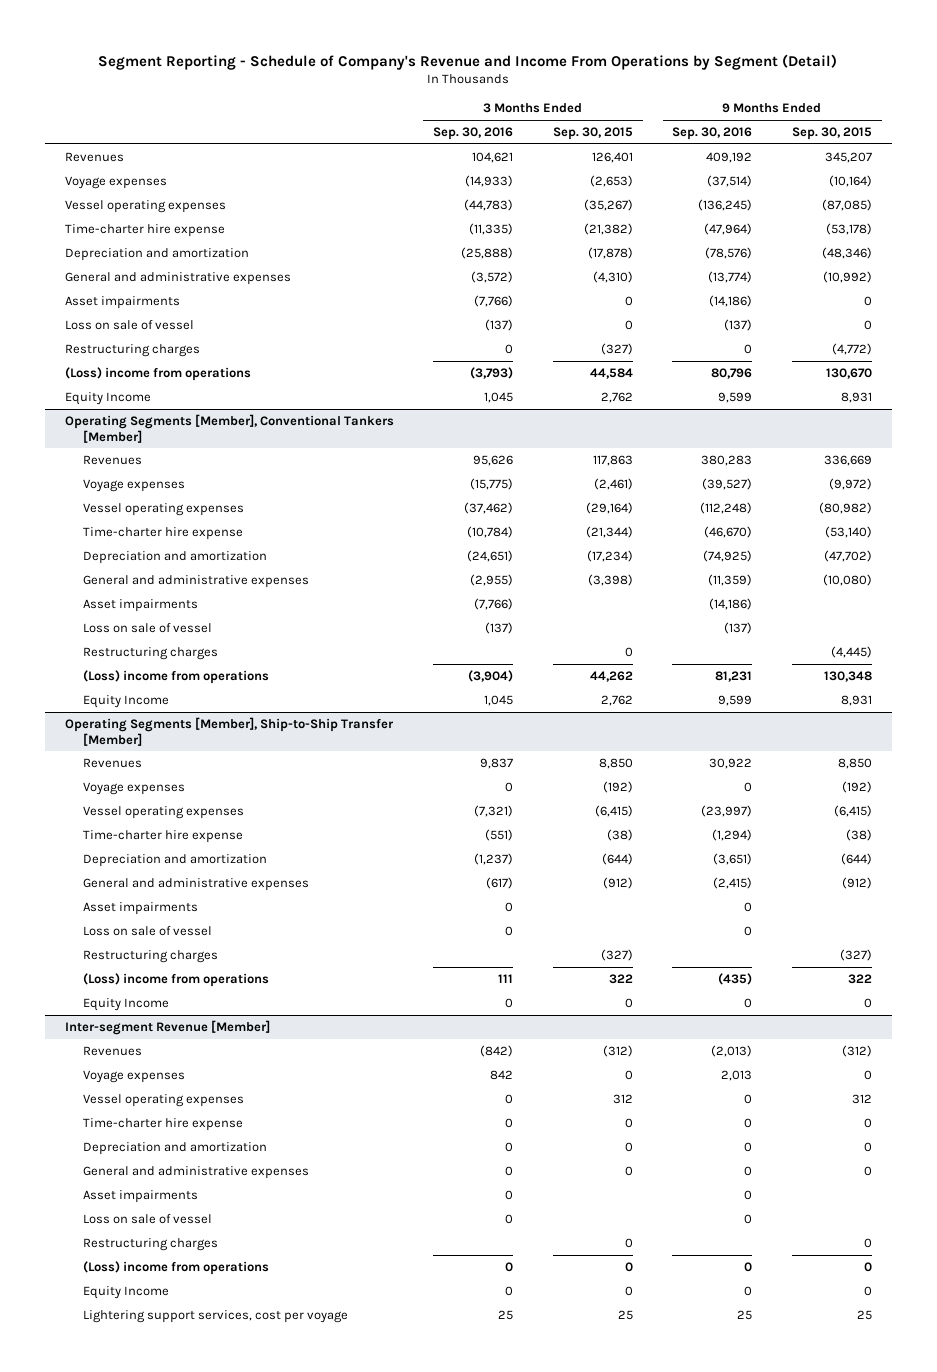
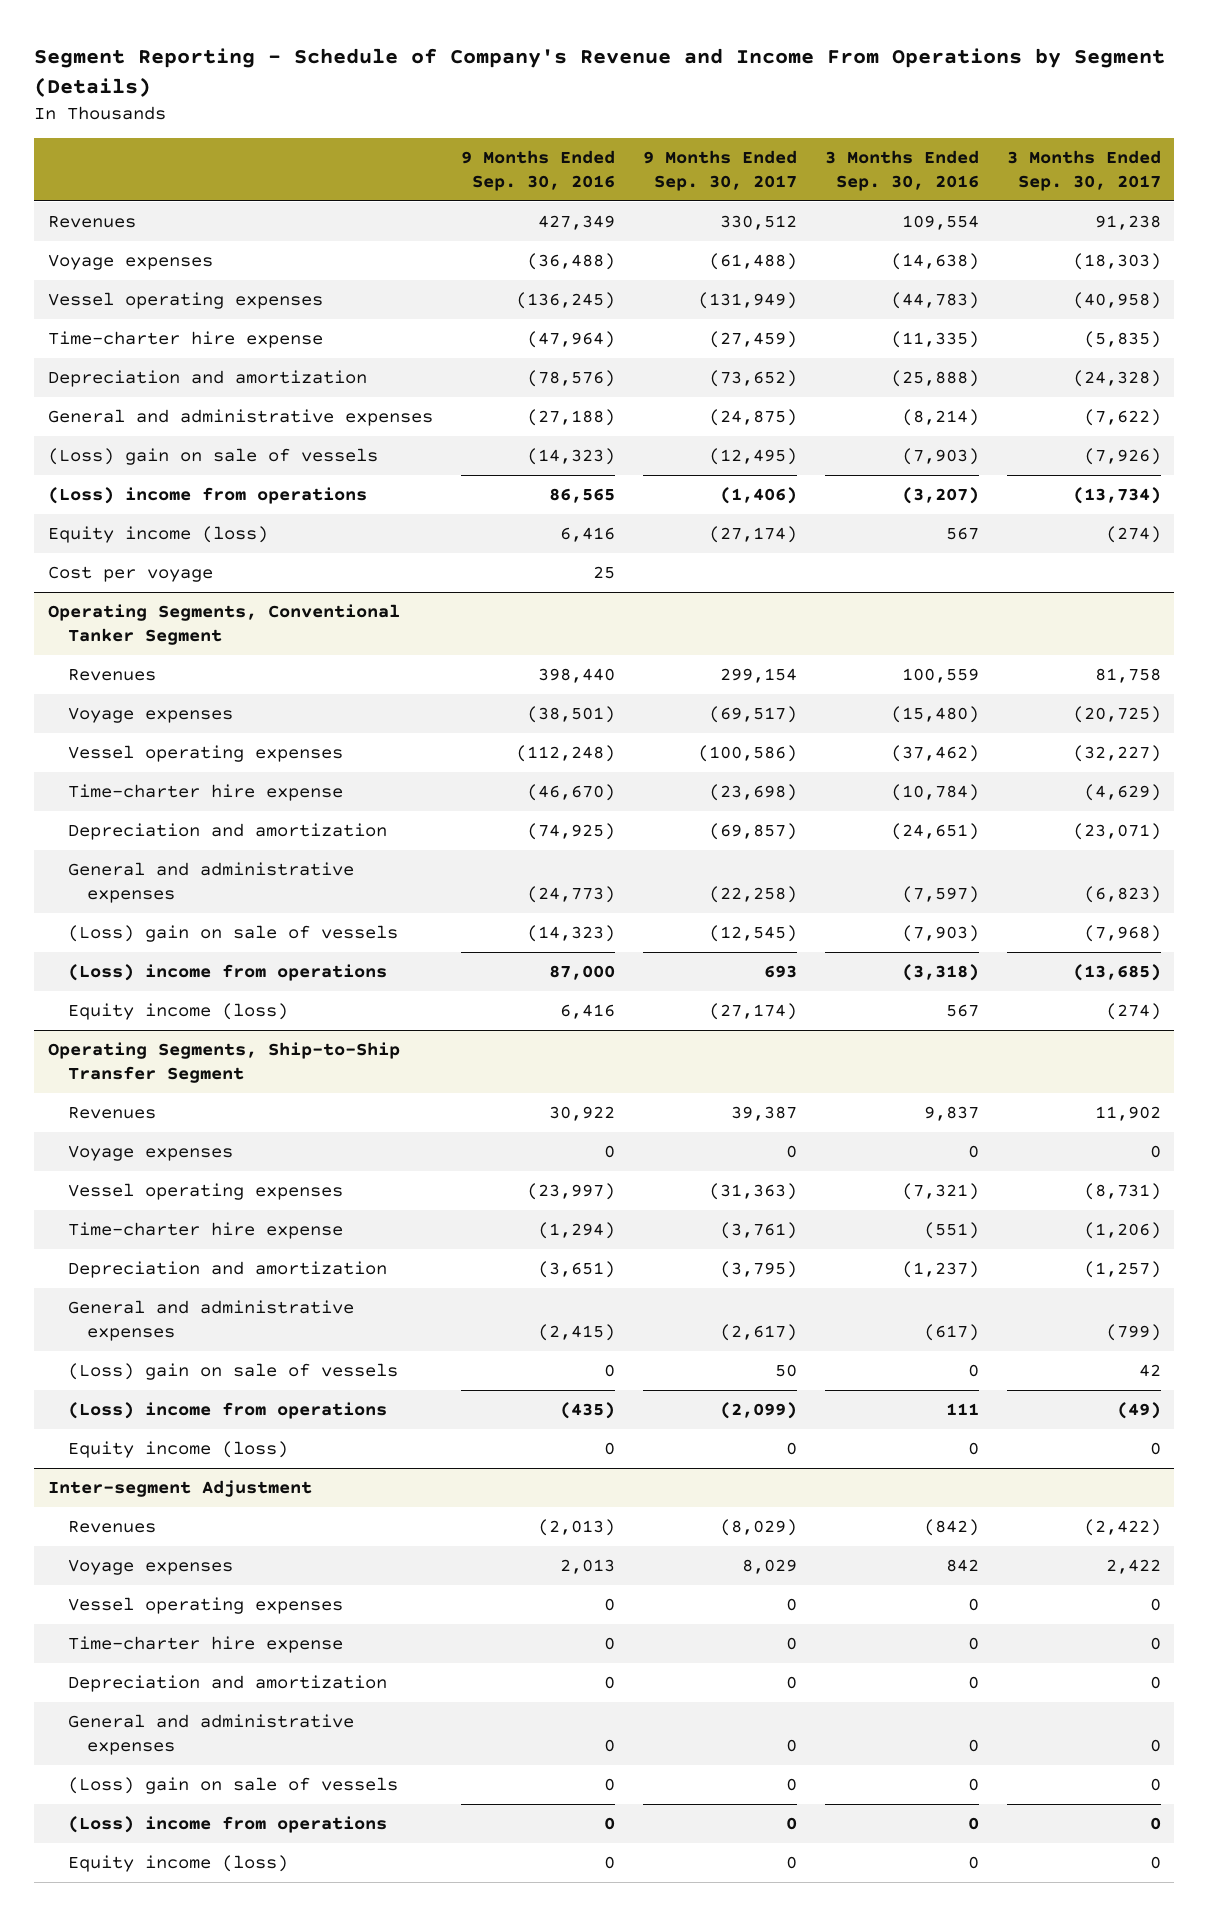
[98,53,838,70] Segment Reporting - Schedule of Company's Revenue and Income From Operations by Segment (Detail) -> [33,48,1165,97] Segment Reporting - Schedule of Company's Revenue and Income From Operations by Segment (Details)
[552,127,633,141] Sep. 30, 2015 -> none
[791,127,872,141] Sep. 30, 2015 -> none
none -> [642,149,797,191] 9 Months Ended Sep. 30, 2017
none -> [1006,149,1161,191] 3 Months Ended Sep. 30, 2017
[472,151,514,163] 104,621 -> [901,215,979,231] 109,554
[706,151,753,163] 409,192 -> [537,215,615,231] 427,349
[465,174,514,187] (14,933) -> [890,253,979,271] (14,638)
[707,174,753,187] (37,514) -> [526,253,615,271] (36,488)
[64,295,180,309] Asset impairments -> none
[64,343,200,357] Restructuring charges -> none
[471,270,514,283] (3,572) -> [901,409,979,427] (8,214)
[708,270,753,283] (13,774) -> [526,409,615,427] (27,188)
[64,319,194,330] Loss on sale of vessel -> [47,448,378,466] (Loss) gain on sale of vessels
[485,318,514,331] (137) -> [901,448,979,466] (7,903)
[724,318,753,331] (137) -> [526,448,615,466] (14,323)
[470,366,514,379] (3,793) -> [901,487,979,505] (3,207)
[711,367,753,379] 80,796 -> [548,488,615,504] 86,565
[64,391,151,405] Equity Income -> [47,526,268,544] Equity income (loss)
[484,391,514,403] 1,045 -> [945,527,979,541] 567
[718,391,753,403] 9,599 -> [559,527,615,543] 6,416
none -> [47,566,213,583] Cost per voyage
[64,413,394,443] Operating Segments [Member], Conventional Tankers [Member] -> [47,604,400,646] Operating Segments, Conventional Tanker Segment
[473,454,514,466] 95,626 -> [901,668,979,684] 100,559
[701,454,753,466] 380,283 -> [537,668,615,684] 398,440
[470,477,514,490] (15,775) -> [890,706,979,724] (15,480)
[702,477,753,490] (39,527) -> [526,706,615,724] (38,501)
[83,598,199,612] Asset impairments -> none
[83,646,219,660] Restructuring charges -> none
[470,573,514,586] (2,955) -> [901,886,979,904] (7,597)
[708,573,753,586] (11,359) -> [526,886,615,904] (24,773)
[83,622,213,633] Loss on sale of vessel -> [67,925,398,943] (Loss) gain on sale of vessels
[485,621,514,634] (137) -> [901,925,979,943] (7,903)
[724,621,753,634] (137) -> [526,925,615,943] (14,323)
[468,669,514,682] (3,904) -> [901,964,979,982] (3,318)
[715,670,753,682] 81,231 -> [548,965,615,981] 87,000
[83,694,170,708] Equity Income -> [67,1003,288,1021] Equity income (loss)
[484,694,514,706] 1,045 -> [945,1004,979,1018] 567
[718,694,753,706] 9,599 -> [559,1004,615,1020] 6,416
[64,716,394,746] Operating Segments [Member], Ship-to-Ship Transfer [Member] -> [47,1042,400,1084] Operating Segments, Ship-to-Ship Transfer Segment
[83,901,199,915] Asset impairments -> none
[83,949,219,963] Restructuring charges -> none
[83,925,213,936] Loss on sale of vessel -> [67,1363,398,1381] (Loss) gain on sale of vessels
[83,997,170,1011] Equity Income -> [67,1441,288,1459] Equity income (loss)
[64,1019,270,1035] Inter-segment Revenue [Member] -> [47,1480,312,1498] Inter-segment Adjustment
[83,1189,199,1203] Asset impairments -> none
[83,1237,219,1251] Restructuring charges -> none
[83,1213,213,1224] Loss on sale of vessel -> [67,1777,398,1795] (Loss) gain on sale of vessels
[83,1309,349,1323] Lightering support services, cost per voyage -> none
[83,1285,170,1299] Equity Income -> [67,1855,288,1873] Equity income (loss)

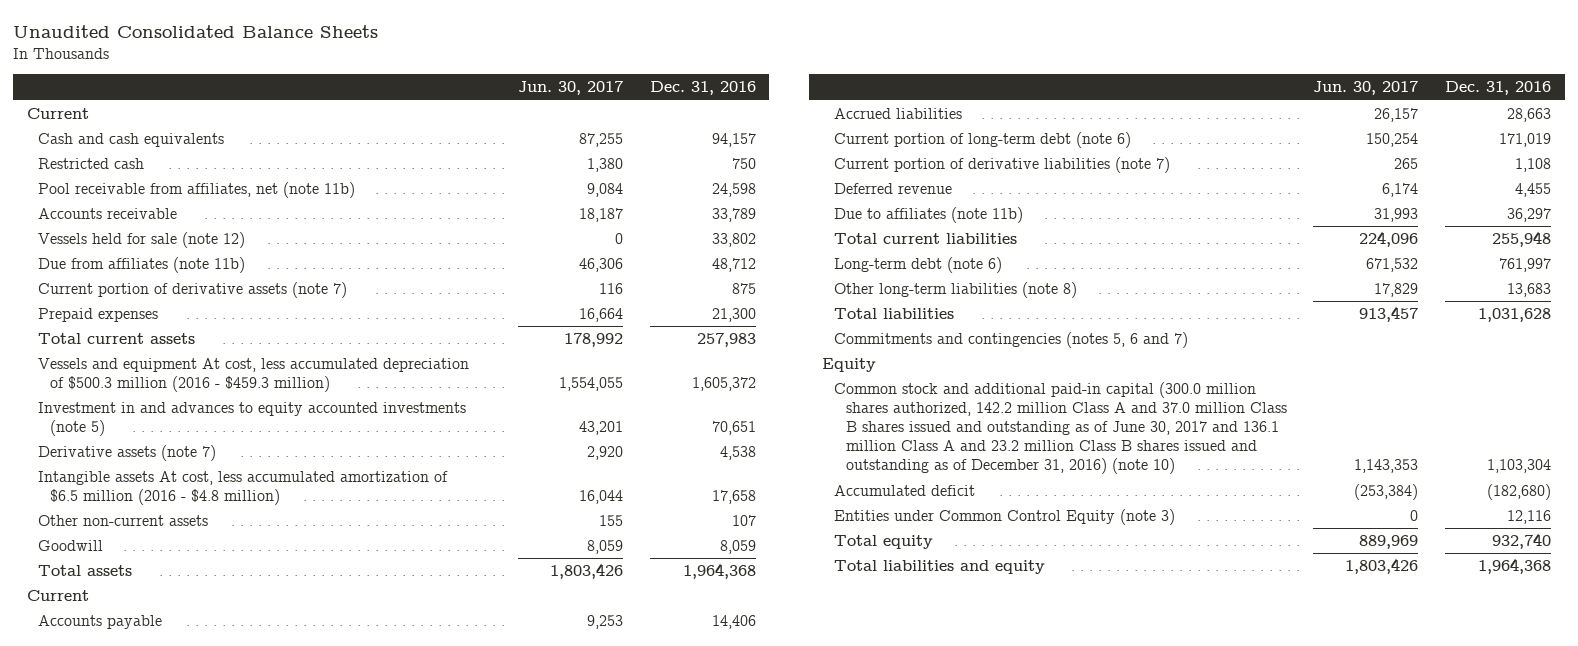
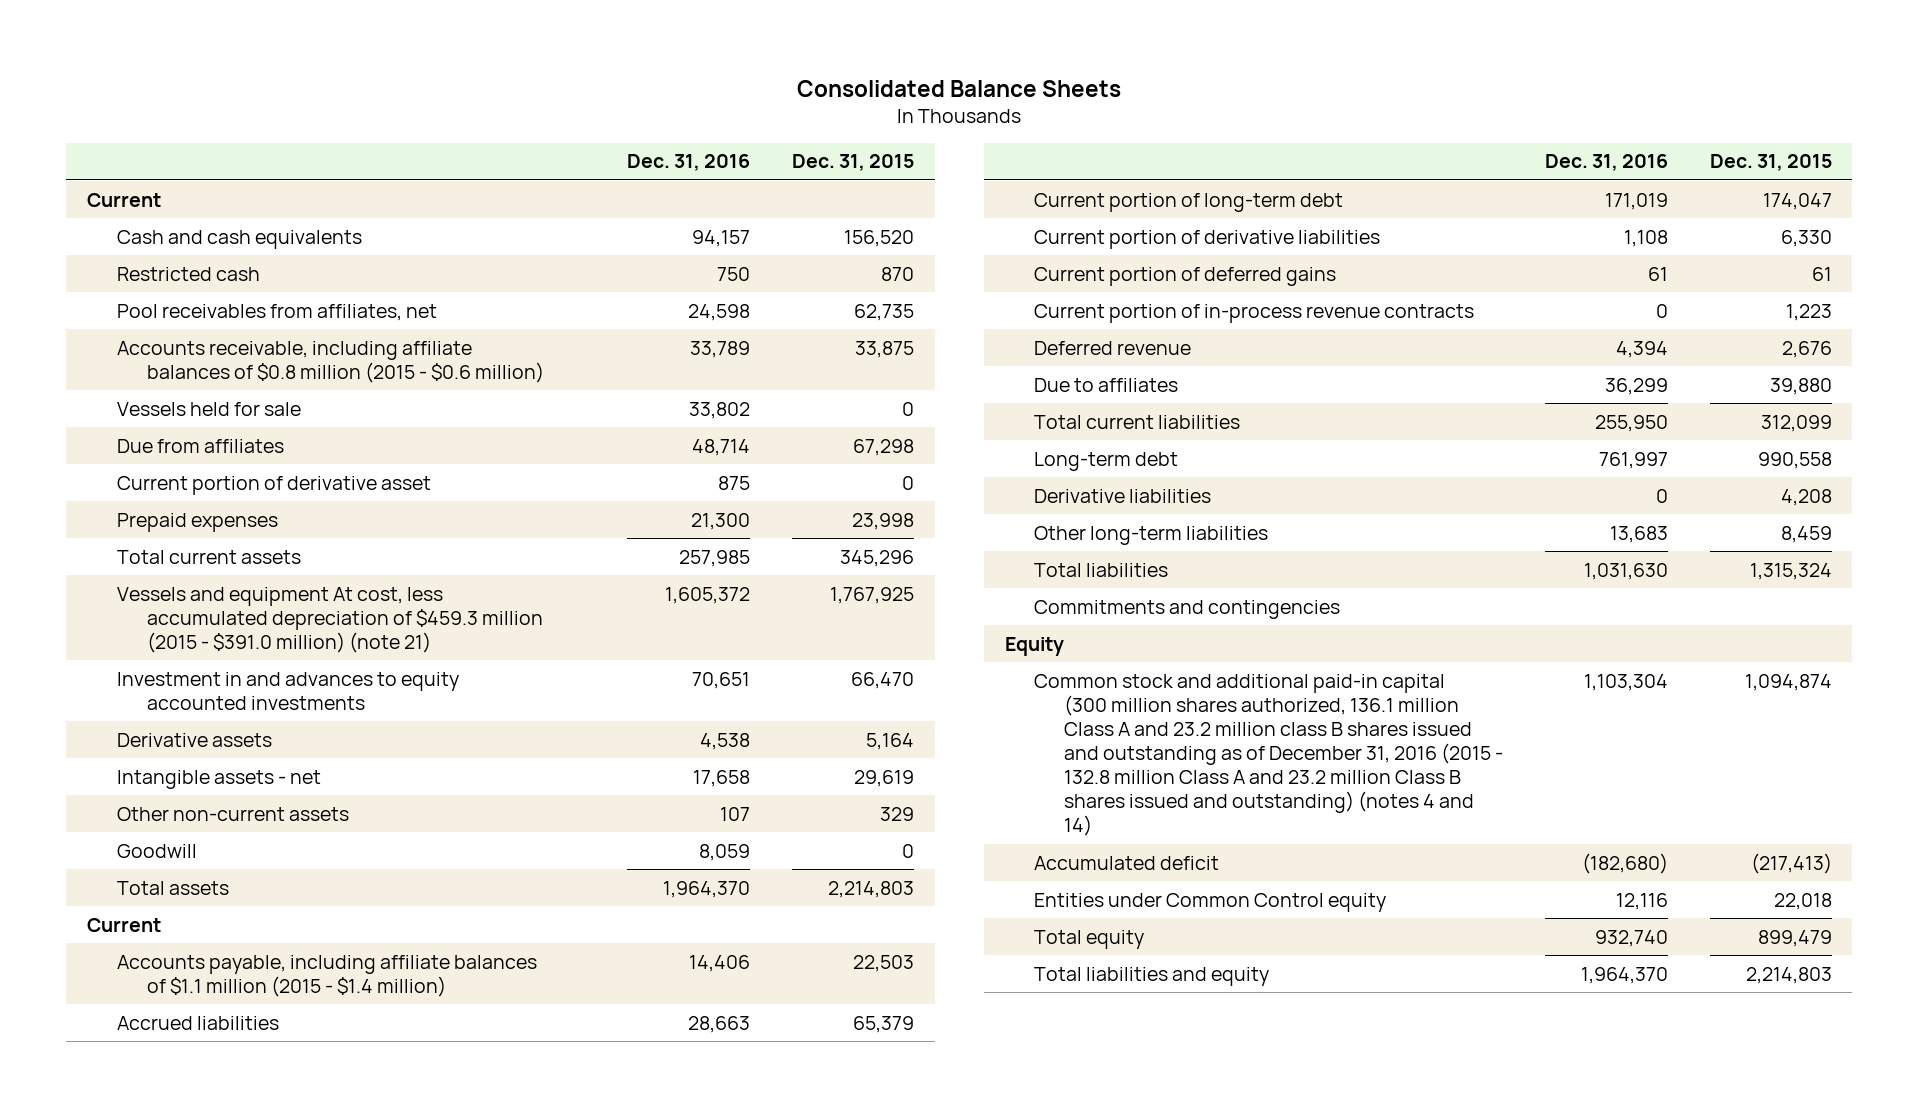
[13,24,379,38] Unaudited Consolidated Balance Sheets -> [797,79,1122,97] Consolidated Balance Sheets
[518,81,624,96] Jun. 30, 2017 -> none
none -> [791,154,914,172] Dec. 31, 2015
[38,181,356,198] Pool receivable from affiliates, net (note 11b) -> [116,303,437,321] Pool receivables from affiliates, net
[38,207,178,219] Accounts receivable -> [116,340,544,383] Accounts receivable, including affiliate balances of $0.8 million (2015 - $0.6 million)
[38,231,246,248] Vessels held for sale (note 12) -> [116,401,301,416] Vessels held for sale
[38,256,246,273] Due from affiliates (note 11b) -> [116,438,284,453] Due from affiliates
[711,257,756,272] 48,712 -> [692,438,751,456] 48,714
[38,281,348,298] Current portion of derivative assets (note 7) -> [116,475,431,495] Current portion of derivative asset
[696,332,756,347] 257,983 -> [679,549,751,567] 257,985
[38,357,470,393] Vessels and equipment At cost, less accumulated depreciation of $500.3 million (2016 - $459.3 million) -> [116,586,543,653] Vessels and equipment At cost, less accumulated depreciation of $459.3 million (2015 - $391.0 million) (note 21)
[38,401,467,437] Investment in and advances to equity accounted investments (note 5) -> [116,671,459,710] Investment in and advances to equity accounted investments
[38,444,217,461] Derivative assets (note 7) -> [116,732,272,747] Derivative assets
[38,470,449,506] Intangible assets At cost, less accumulated amortization of $6.5 million (2016 - $4.8 million) -> [116,769,321,789] Intangible assets - net
[682,562,756,579] 1,964,368 -> [663,880,751,898] 1,964,370
[38,614,163,629] Accounts payable -> [116,954,537,997] Accounts payable, including affiliate balances of $1.1 million (2015 - $1.4 million)
[833,131,1131,148] Current portion of long-term debt (note 6) -> [1034,192,1344,212] Current portion of long-term debt
[833,156,1170,173] Current portion of derivative liabilities (note 7) -> [1034,229,1381,249] Current portion of derivative liabilities
none -> [1034,266,1337,286] Current portion of deferred gains
none -> [1034,303,1475,323] Current portion of in-process revenue contracts
[1515,182,1552,197] 4,455 -> [1615,340,1668,358] 4,394
[833,206,1023,223] Due to affiliates (note 11b) -> [1034,377,1179,392] Due to affiliates
[1507,207,1552,222] 36,297 -> [1604,377,1668,395] 36,299
[1492,230,1552,247] 255,948 -> [1594,414,1668,432] 255,950
[833,256,1002,273] Long-term debt (note 6) -> [1034,451,1179,471] Long-term debt
none -> [1034,488,1212,503] Derivative liabilities
[833,281,1077,298] Other long-term liabilities (note 8) -> [1034,525,1269,545] Other long-term liabilities
[1478,307,1552,322] 1,031,628 -> [1583,562,1668,580] 1,031,630
[833,331,1188,348] Commitments and contingencies (notes 5, 6 and 7) -> [1034,599,1341,619] Commitments and contingencies
[833,381,1287,475] Common stock and additional paid-in capital (300.0 million shares authorized, 142.2 million Class A and 37.0 million Class B shares issued and outstanding as of June 30, 2017 and 136.1 million Class A and 23.2 million Class B shares issued and outstanding as of December 31, 2016) (note 10) -> [1034,673,1504,837] Common stock and additional paid-in capital (300 million shares authorized, 136.1 million Class A and 23.2 million class B shares issued and outstanding as of December 31, 2016 (2015 - 132.8 million Class A and 23.2 million Class B shares issued and outstanding) (notes 4 and 14)
[833,508,1175,525] Entities under Common Control Equity (note 3) -> [1034,892,1387,912] Entities under Common Control equity
[1478,557,1552,574] 1,964,368 -> [1580,966,1668,984] 1,964,370

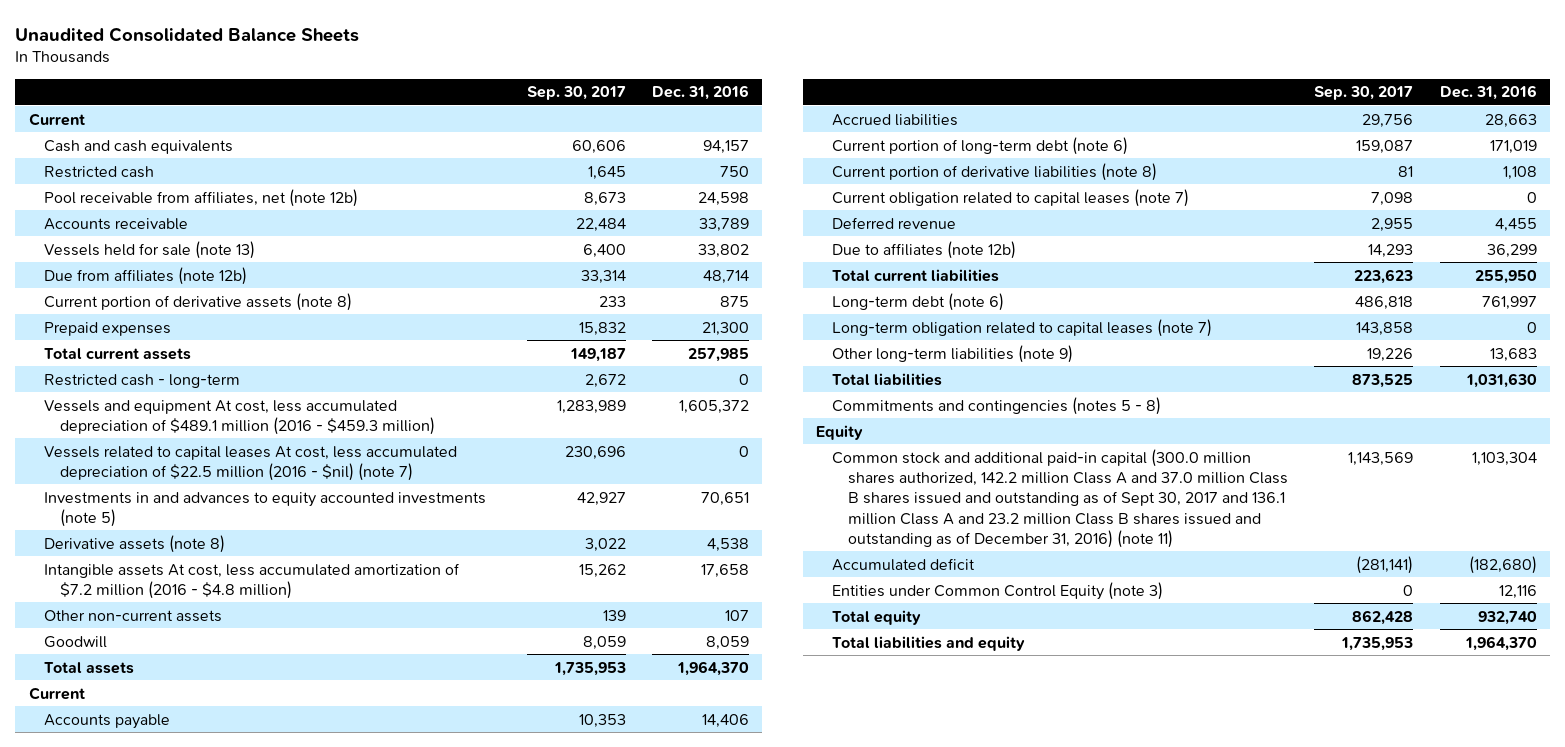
[797,79,1122,97] Consolidated Balance Sheets -> [15,26,360,42] Unaudited Consolidated Balance Sheets
[791,154,914,172] Dec. 31, 2015 -> none
none -> [526,86,626,101] Sep. 30, 2017
[116,303,437,321] Pool receivables from affiliates, net -> [44,188,359,207] Pool receivable from affiliates, net (note 12b)
[116,340,544,383] Accounts receivable, including affiliate balances of $0.8 million (2015 - $0.6 million) -> [44,217,189,230] Accounts receivable
[116,401,301,416] Vessels held for sale -> [44,240,256,259] Vessels held for sale (note 13)
[116,438,284,453] Due from affiliates -> [44,266,248,285] Due from affiliates (note 12b)
[116,475,431,495] Current portion of derivative asset -> [44,292,353,311] Current portion of derivative assets (note 8)
none -> [44,373,241,388] Restricted cash - long-term
[116,586,543,653] Vessels and equipment At cost, less accumulated depreciation of $459.3 million (2015 - $391.0 million) (note 21) -> [44,399,436,435] Vessels and equipment At cost, less accumulated depreciation of $489.1 million (2016 - $459.3 million)
none -> [44,445,458,481] Vessels related to capital leases At cost, less accumulated depreciation of $22.5 million (2016 - $nil) (note 7)
[116,671,459,710] Investment in and advances to equity accounted investments -> [44,491,487,527] Investments in and advances to equity accounted investments (note 5)
[116,732,272,747] Derivative assets -> [44,534,226,553] Derivative assets (note 8)
[116,769,321,789] Intangible assets - net -> [44,562,461,599] Intangible assets At cost, less accumulated amortization of $7.2 million (2016 - $4.8 million)
[116,954,537,997] Accounts payable, including affiliate balances of $1.1 million (2015 - $1.4 million) -> [44,713,171,729] Accounts payable
[1034,266,1337,286] Current portion of deferred gains -> none
[1034,303,1475,323] Current portion of in-process revenue contracts -> none
[1034,192,1344,212] Current portion of long-term debt -> [832,136,1129,155] Current portion of long-term debt (note 6)
[1034,229,1381,249] Current portion of derivative liabilities -> [832,162,1158,181] Current portion of derivative liabilities (note 8)
none -> [832,188,1190,207] Current obligation related to capital leases (note 7)
[1615,340,1668,358] 4,394 -> [1494,217,1537,232] 4,455
[1034,377,1179,392] Due to affiliates -> [832,240,1017,259] Due to affiliates (note 12b)
[1034,488,1212,503] Derivative liabilities -> none
[1034,451,1179,471] Long-term debt -> [832,292,1005,311] Long-term debt (note 6)
none -> [832,318,1213,337] Long-term obligation related to capital leases (note 7)
[1034,525,1269,545] Other long-term liabilities -> [832,344,1074,363] Other long-term liabilities (note 9)
[1034,599,1341,619] Commitments and contingencies -> [832,396,1162,415] Commitments and contingencies (notes 5 - 8)
[1034,673,1504,837] Common stock and additional paid-in capital (300 million shares authorized, 136.1 million Class A and 23.2 million class B shares issued and outstanding as of December 31, 2016 (2015 - 132.8 million Class A and 23.2 million Class B shares issued and outstanding) (notes 4 and 14) -> [832,448,1288,548] Common stock and additional paid-in capital (300.0 million shares authorized, 142.2 million Class A and 37.0 million Class B shares issued and outstanding as of Sept 30, 2017 and 136.1 million Class A and 23.2 million Class B shares issued and outstanding as of December 31, 2016) (note 11)
[1034,892,1387,912] Entities under Common Control equity -> [832,581,1164,600] Entities under Common Control Equity (note 3)

